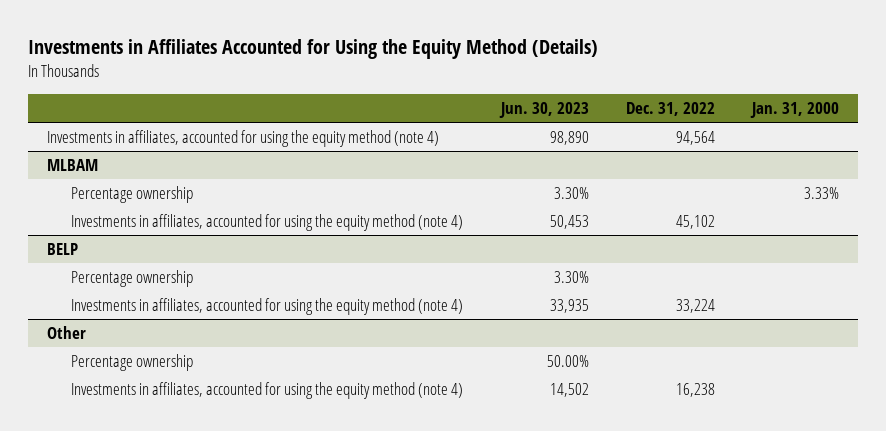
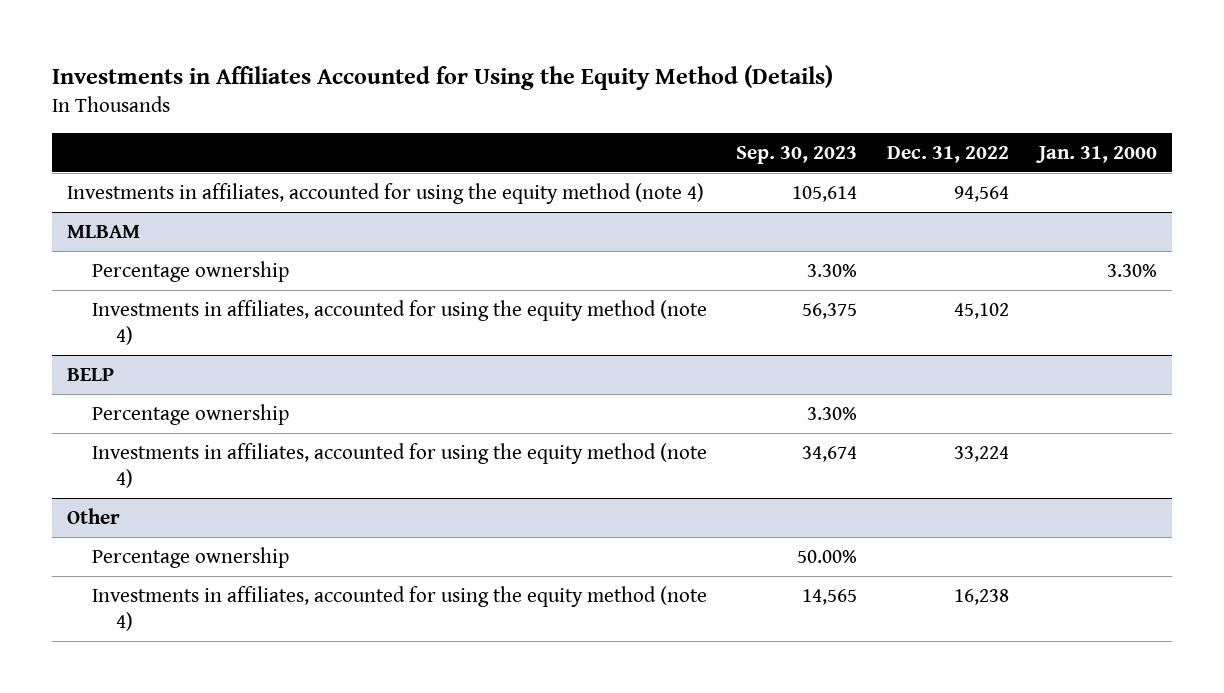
[498,102,589,119] Jun. 30, 2023 -> none
none -> [736,145,858,164] Sep. 30, 2023
[804,187,840,200] 3.33% -> [1107,263,1158,277] 3.30%

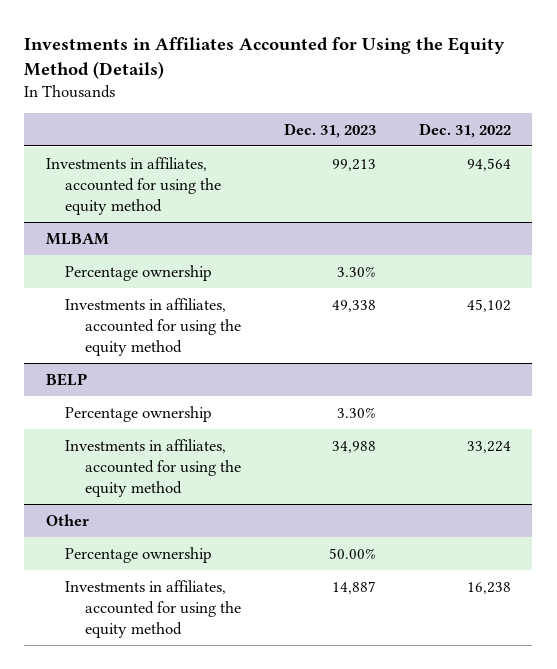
[736,145,858,164] Sep. 30, 2023 -> none
[1036,145,1158,163] Jan. 31, 2000 -> none
none -> [283,122,376,138] Dec. 31, 2023
[66,182,704,204] Investments in affiliates, accounted for using the equity method (note 4) -> [45,156,222,215] Investments in affiliates, accounted for using the equity method
[91,299,707,346] Investments in affiliates, accounted for using the equity method (note 4) -> [65,297,242,356] Investments in affiliates, accounted for using the equity method
[91,442,707,489] Investments in affiliates, accounted for using the equity method (note 4) -> [65,438,242,497] Investments in affiliates, accounted for using the equity method
[91,585,707,632] Investments in affiliates, accounted for using the equity method (note 4) -> [65,579,242,638] Investments in affiliates, accounted for using the equity method

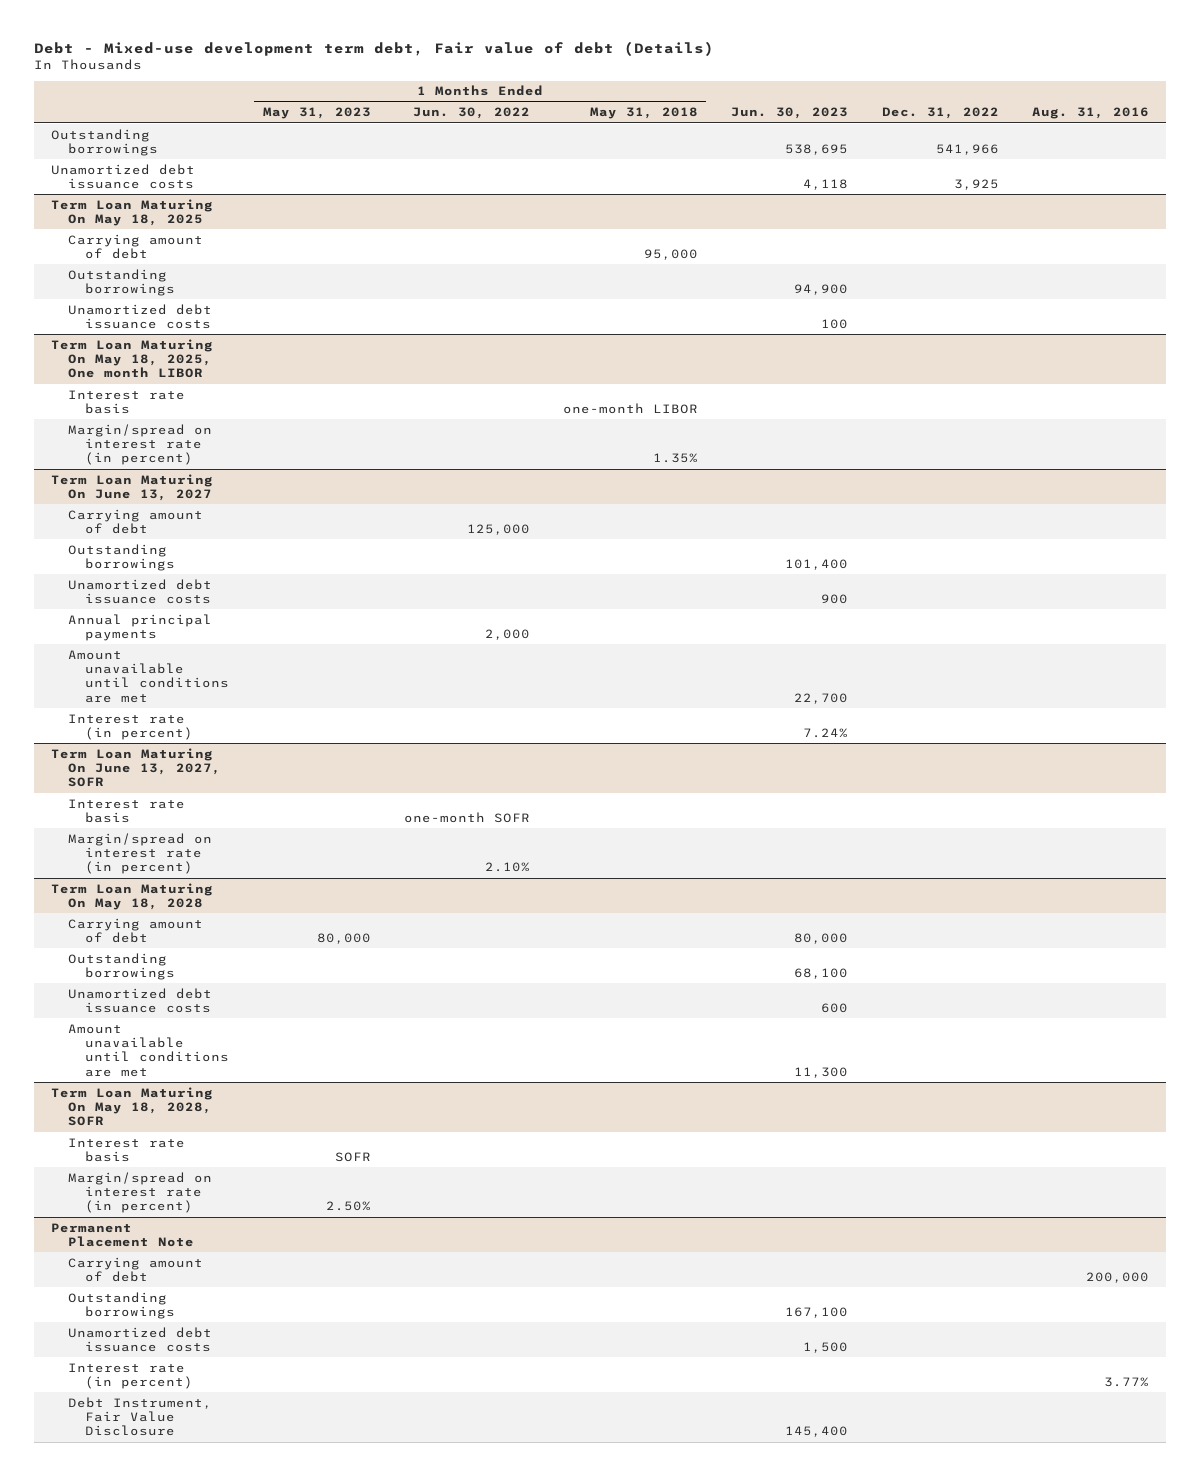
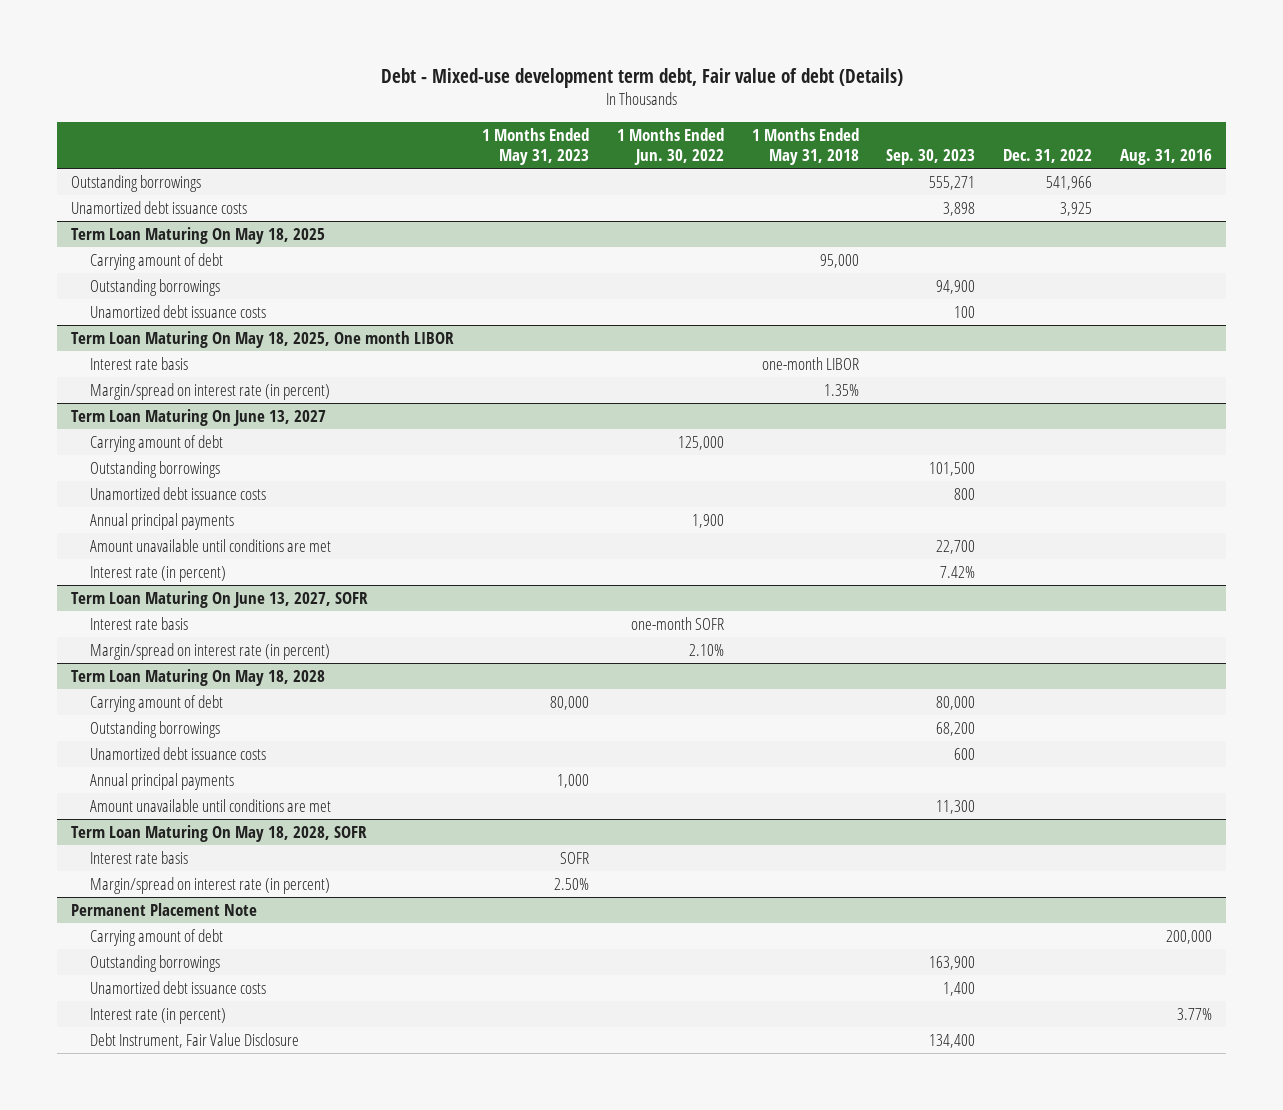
[731,107,849,120] Jun. 30, 2023 -> none
none -> [886,149,976,166] Sep. 30, 2023
[484,629,530,641] 2,000 -> [691,513,724,528] 1,900
none -> [89,772,234,790] Annual principal payments

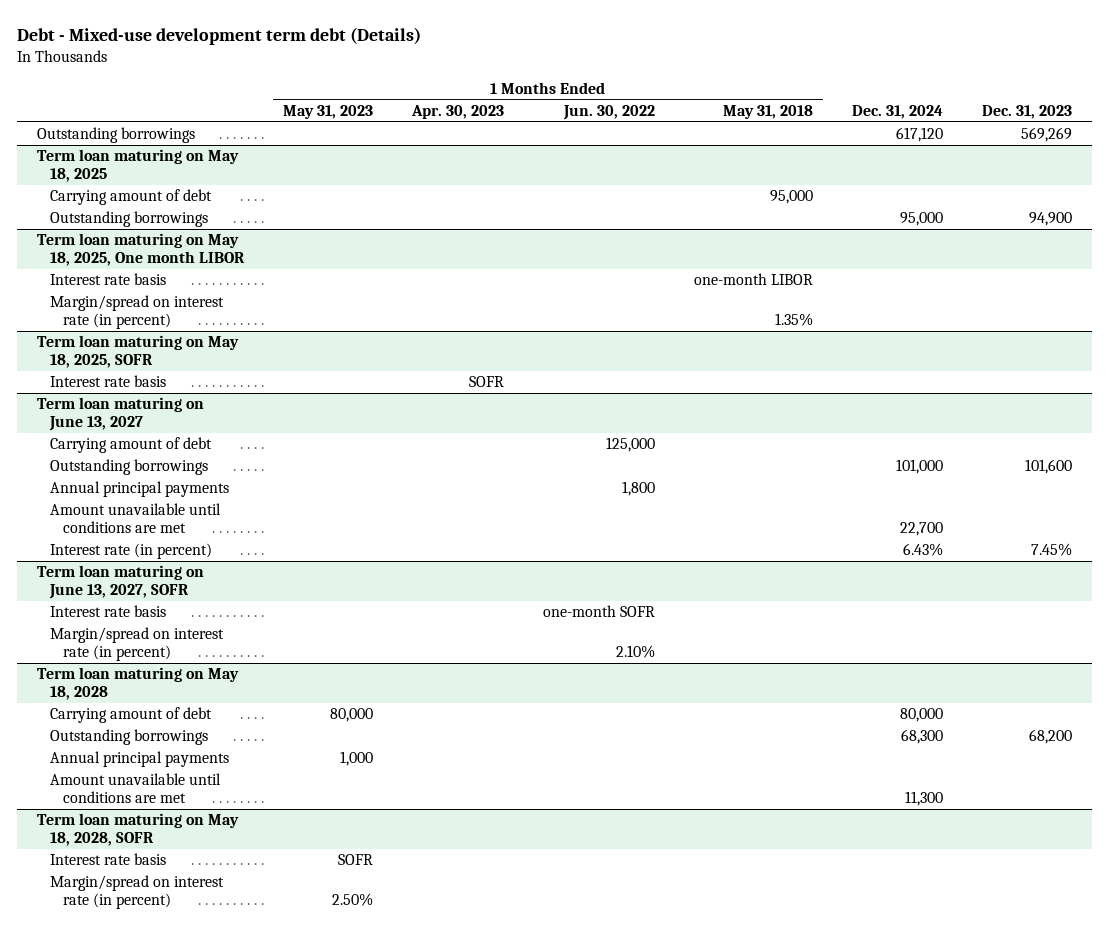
[380,67,903,88] Debt - Mixed-use development term debt, Fair value of debt (Details) -> [17,27,422,46] Debt - Mixed-use development term debt (Details)
[886,149,976,166] Sep. 30, 2023 -> none
[1003,149,1093,164] Dec. 31, 2022 -> none
[1119,149,1212,166] Aug. 31, 2016 -> none
none -> [411,104,505,119] Apr. 30, 2023
none -> [852,104,944,119] Dec. 31, 2024
none -> [982,104,1073,119] Dec. 31, 2023
[71,200,248,214] Unamortized debt issuance costs -> none
[71,226,326,244] Term Loan Maturing On May 18, 2025 -> [36,149,239,183] Term loan maturing on May 18, 2025
[89,304,266,318] Unamortized debt issuance costs -> none
[71,330,455,348] Term Loan Maturing On May 18, 2025, One month LIBOR -> [36,233,246,267] Term loan maturing on May 18, 2025, One month LIBOR
none -> [36,335,239,369] Term loan maturing on May 18, 2025, SOFR
none -> [50,375,167,388] Interest rate basis
[71,408,327,426] Term Loan Maturing On June 13, 2027 -> [36,397,204,432] Term loan maturing on June 13, 2027
[89,486,266,500] Unamortized debt issuance costs -> none
[691,513,724,528] 1,900 -> [622,481,656,497] 1,800
[71,590,369,608] Term Loan Maturing On June 13, 2027, SOFR -> [36,565,204,600] Term loan maturing on June 13, 2027, SOFR
[71,668,326,686] Term Loan Maturing On May 18, 2028 -> [36,667,239,701] Term loan maturing on May 18, 2028
[89,746,266,760] Unamortized debt issuance costs -> none
[71,824,368,842] Term Loan Maturing On May 18, 2028, SOFR -> [36,813,239,847] Term loan maturing on May 18, 2028, SOFR
[71,902,258,916] Permanent Placement Note -> none
[89,928,223,946] Carrying amount of debt -> none
[89,954,220,972] Outstanding borrowings -> none
[89,980,266,994] Unamortized debt issuance costs -> none
[89,1007,226,1024] Interest rate (in percent) -> none
[89,1032,299,1048] Debt Instrument, Fair Value Disclosure -> none

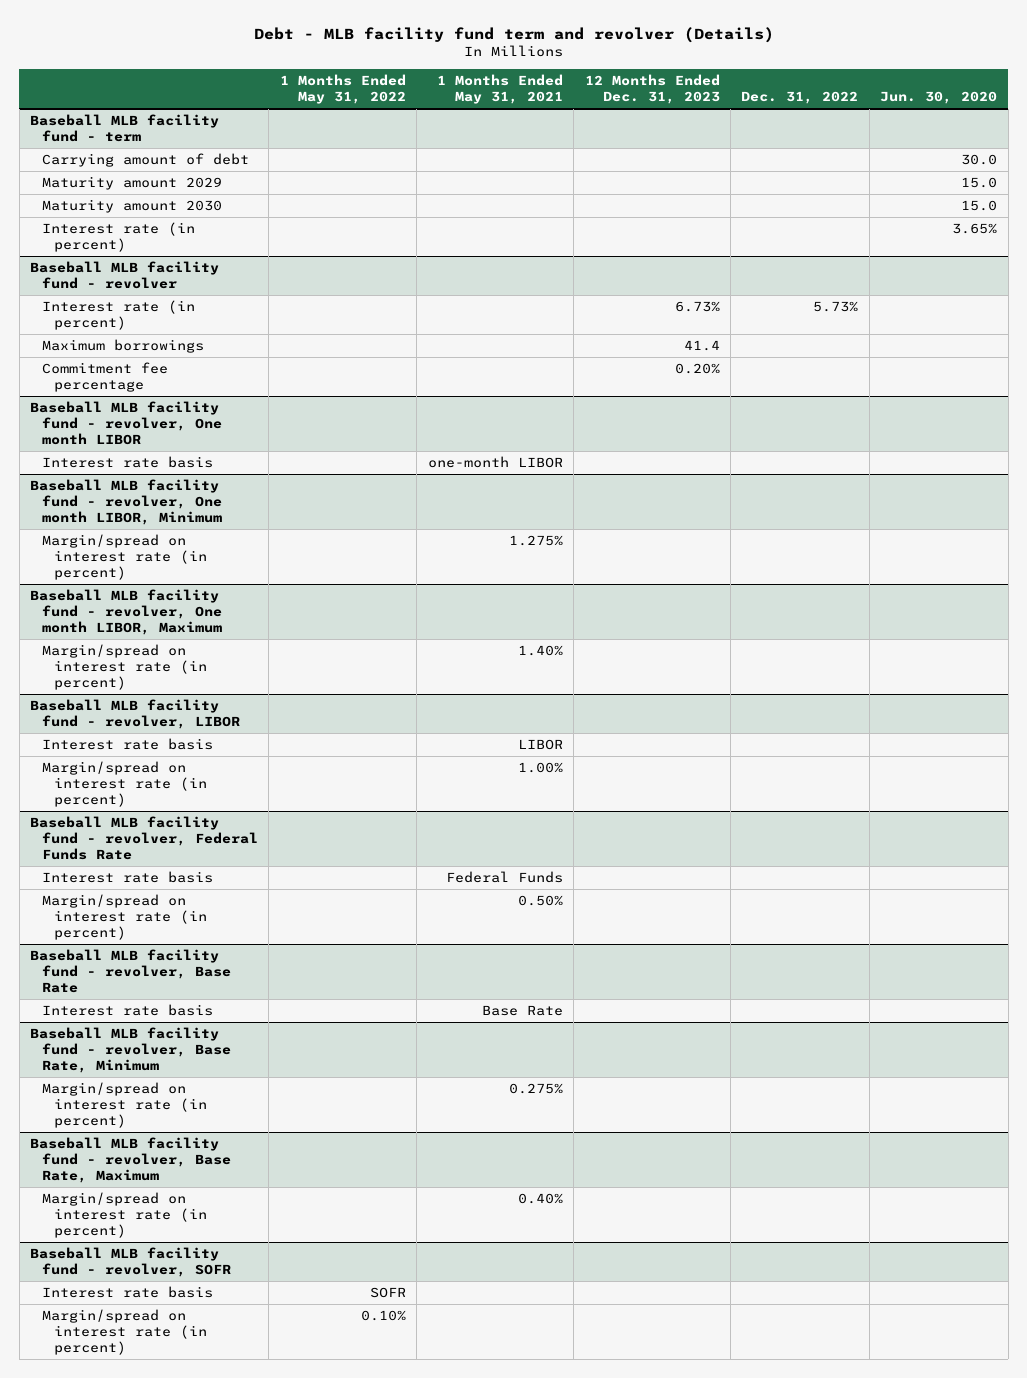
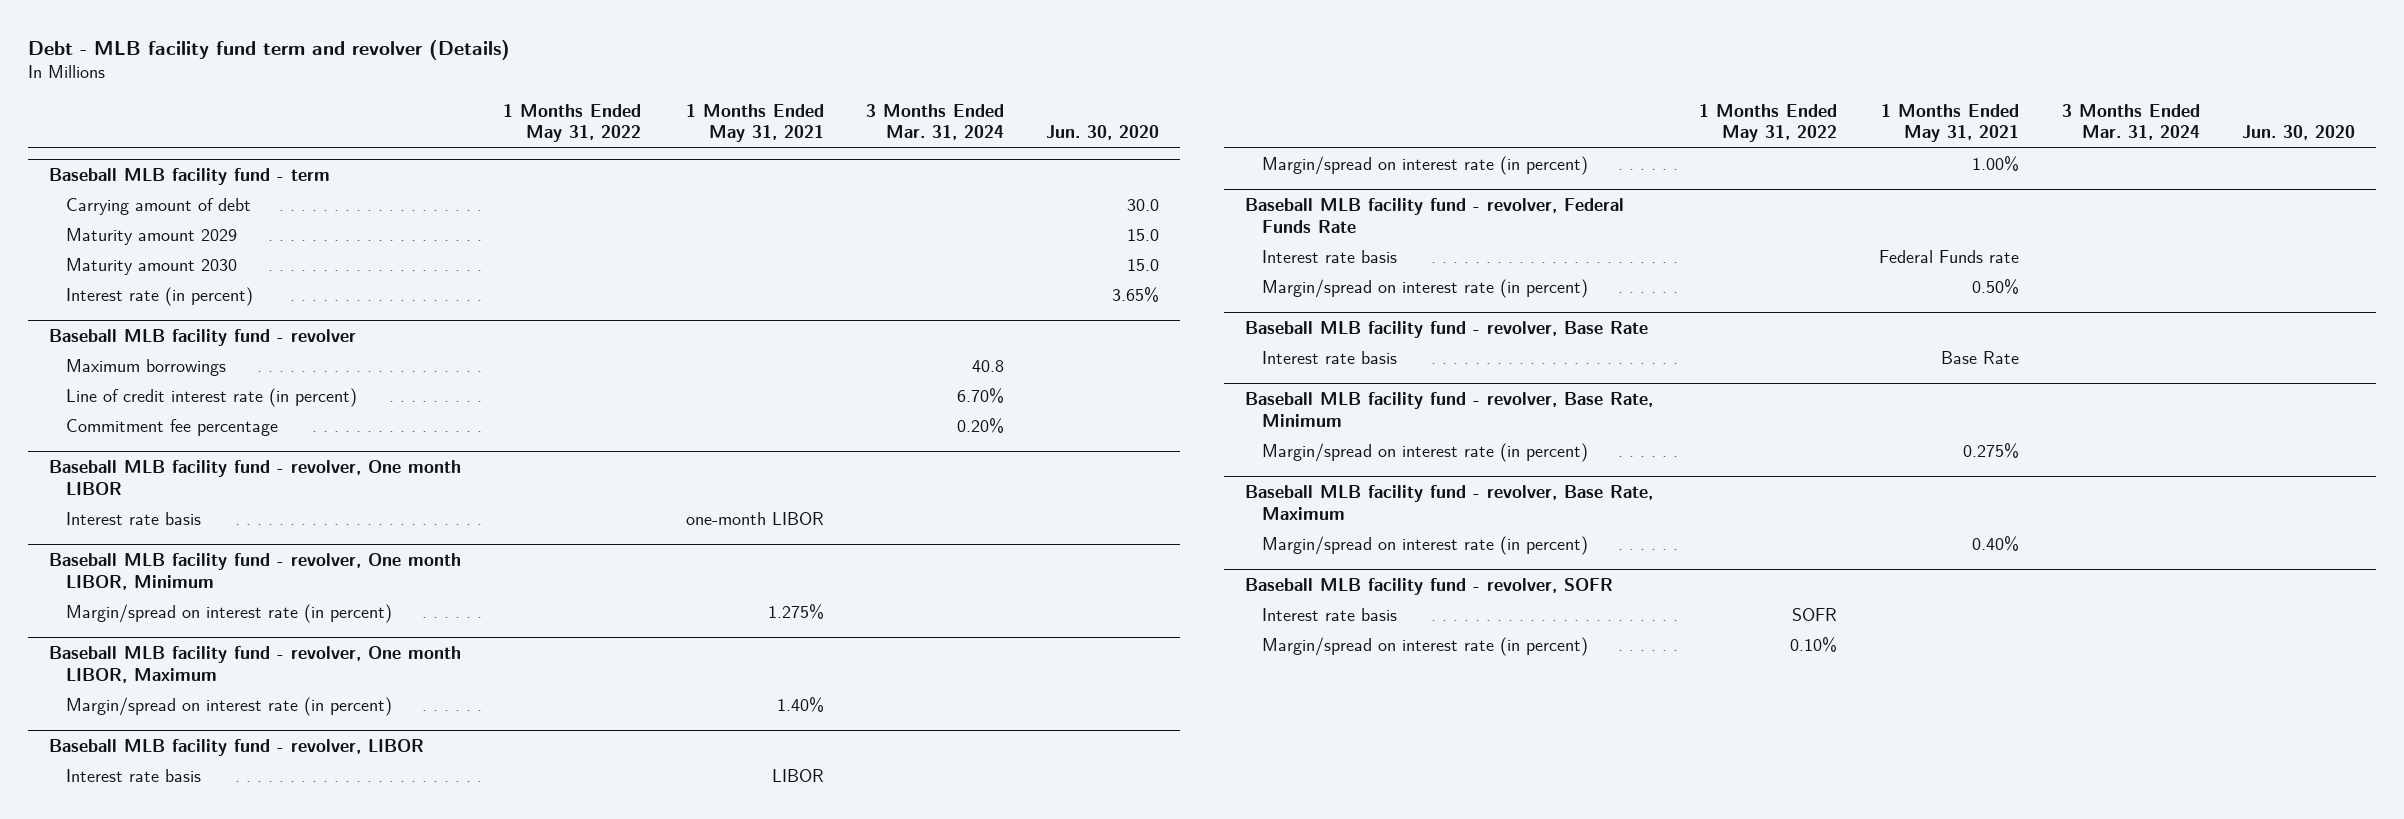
[584,74,720,105] 12 Months Ended Dec. 31, 2023 -> none
[741,91,859,105] Dec. 31, 2022 -> none
none -> [865,103,1004,141] 3 Months Ended Mar. 31, 2024
[41,300,195,330] Interest rate (in percent) -> none
none -> [65,388,357,408] Line of credit interest rate (in percent)
[445,871,563,884] Federal Funds -> [1879,250,2020,264] Federal Funds rate

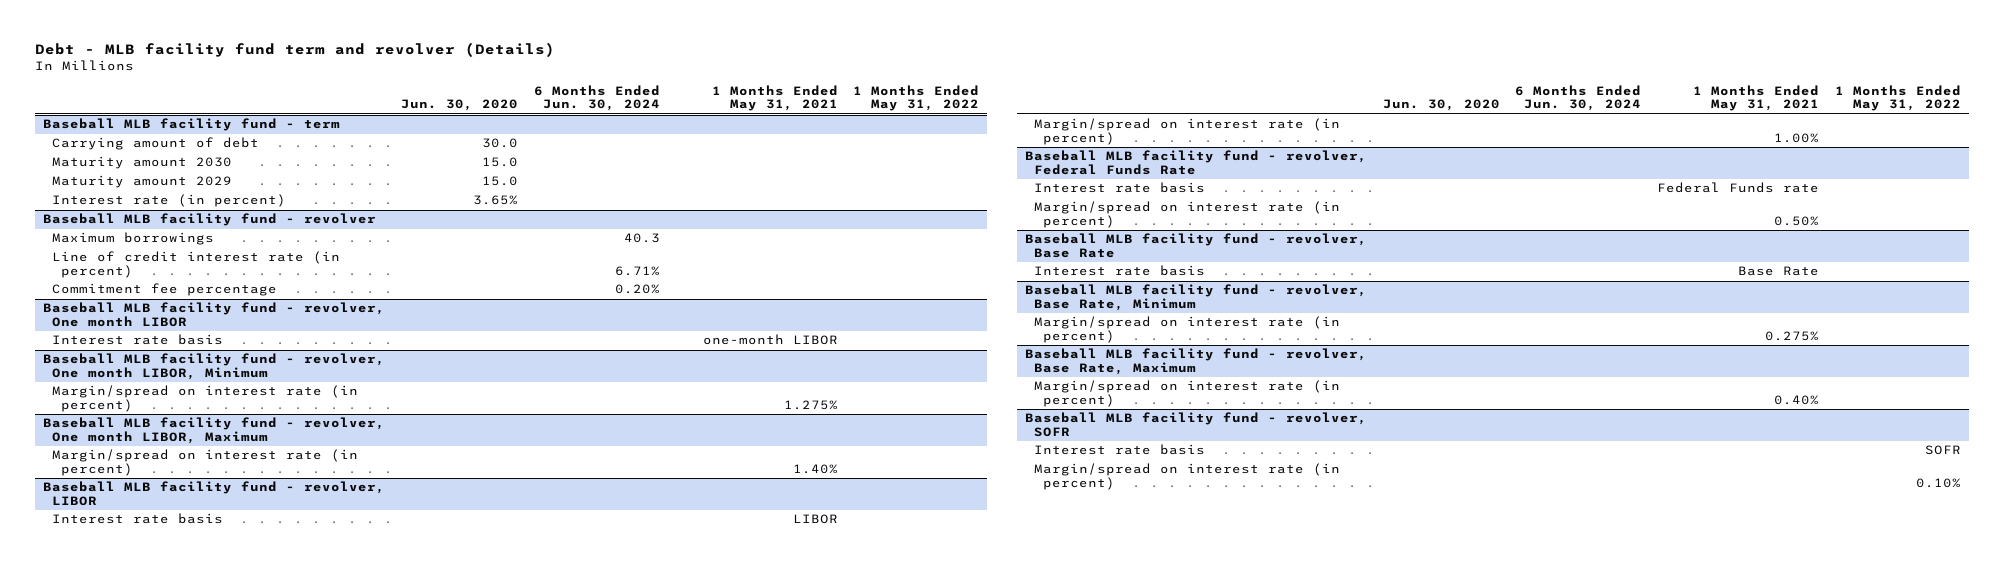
[865,103,1004,141] 3 Months Ended Mar. 31, 2024 -> none
none -> [533,84,660,112] 6 Months Ended Jun. 30, 2024
[65,228,237,246] Maturity amount 2029 -> [52,175,233,189] Maturity amount 2029

